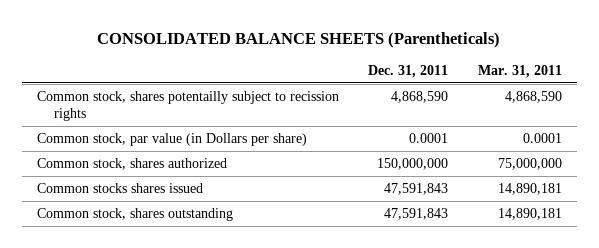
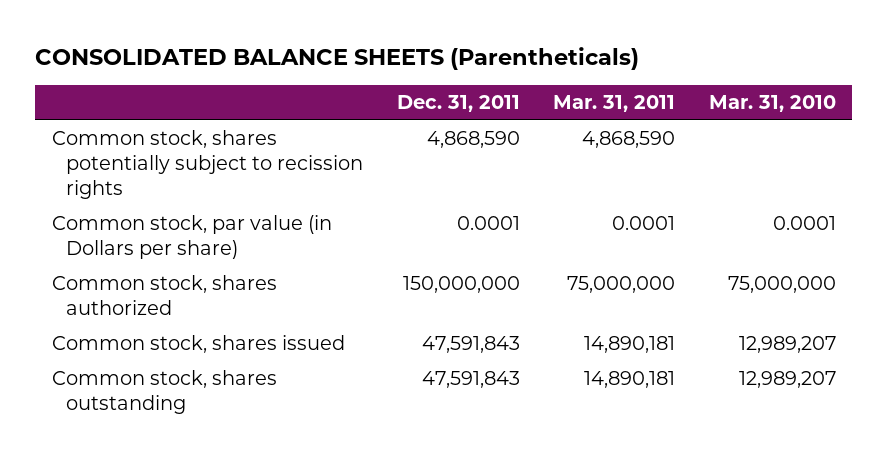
none -> [708,94,836,112] Mar. 31, 2010
[36,90,339,121] Common stock, shares potentailly subject to recission rights -> [51,130,364,200] Common stock, shares potentially subject to recission rights
[36,182,203,193] Common stocks shares issued -> [51,335,345,354] Common stock, shares issued

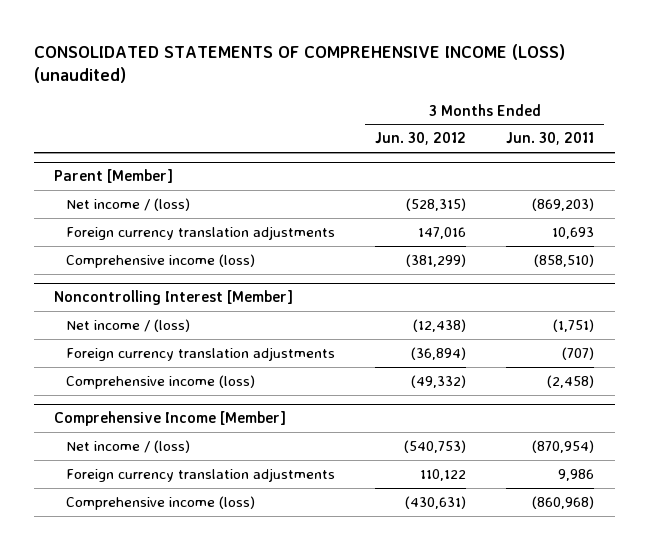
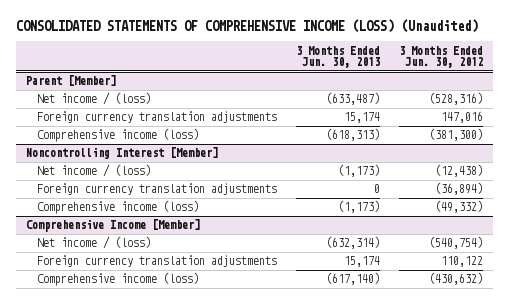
[34,43,566,84] CONSOLIDATED STATEMENTS OF COMPREHENSIVE INCOME (LOSS) (unaudited) -> [16,19,479,34] CONSOLIDATED STATEMENTS OF COMPREHENSIVE INCOME (LOSS) (Unaudited)
[506,132,595,146] Jun. 30, 2011 -> none
none -> [296,45,381,69] 3 Months Ended Jun. 30, 2013
[406,198,467,212] (528,315) -> [429,92,484,106] (528,316)
[406,254,467,268] (381,299) -> [429,128,484,142] (381,300)
[404,440,467,454] (540,753) -> [429,236,484,250] (540,754)
[405,496,467,510] (430,631) -> [429,272,484,286] (430,632)

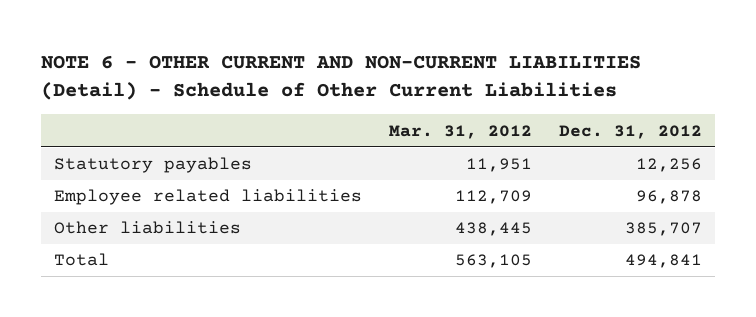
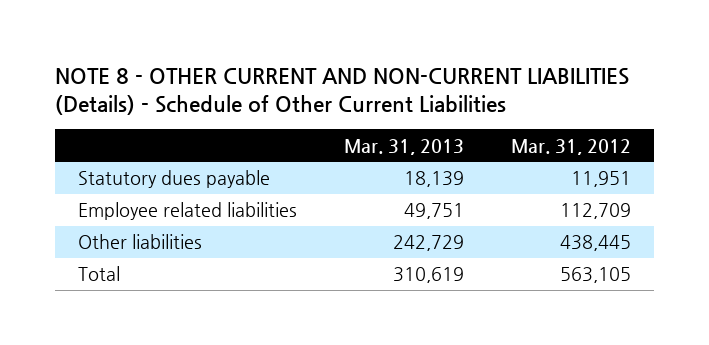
[40,55,641,101] NOTE 6 - OTHER CURRENT AND NON-CURRENT LIABILITIES (Detail) - Schedule of Other Current Liabilities -> [54,67,629,116] NOTE 8 - OTHER CURRENT AND NON-CURRENT LIABILITIES (Details) - Schedule of Other Current Liabilities
[558,124,702,139] Dec. 31, 2012 -> none
none -> [344,138,465,155] Mar. 31, 2013
[54,157,253,174] Statutory payables -> [78,170,271,189] Statutory dues payable

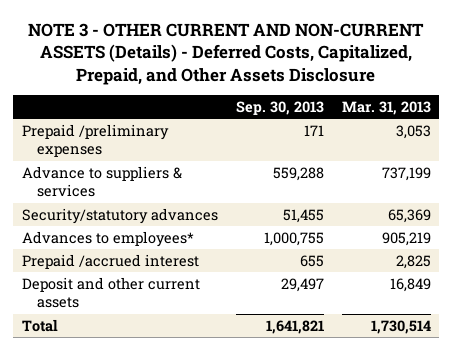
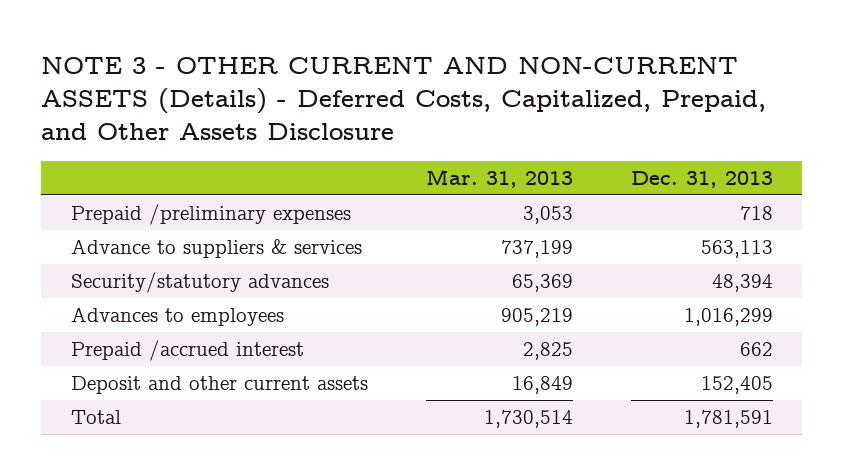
[235,101,324,116] Sep. 30, 2013 -> none
none -> [631,171,774,189] Dec. 31, 2013
[21,230,194,247] Advances to employees* -> [70,307,284,327] Advances to employees

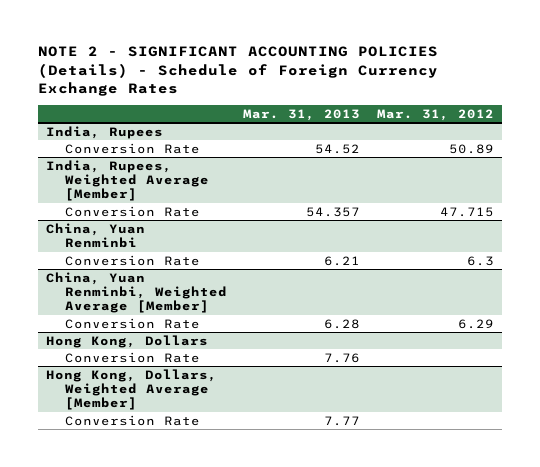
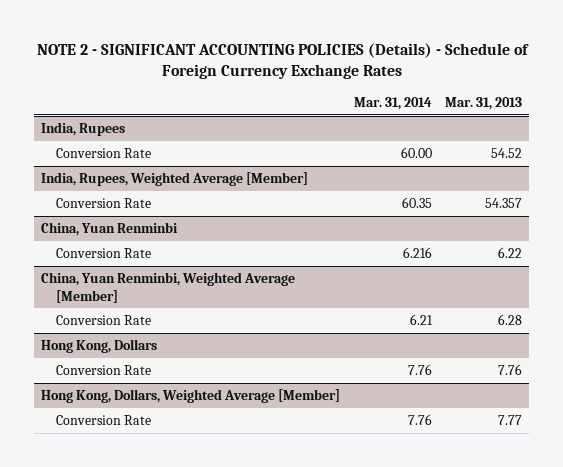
[376,108,494,121] Mar. 31, 2012 -> none
none -> [353,96,432,110] Mar. 31, 2014
[324,255,361,266] 6.21 -> [498,247,523,259] 6.22

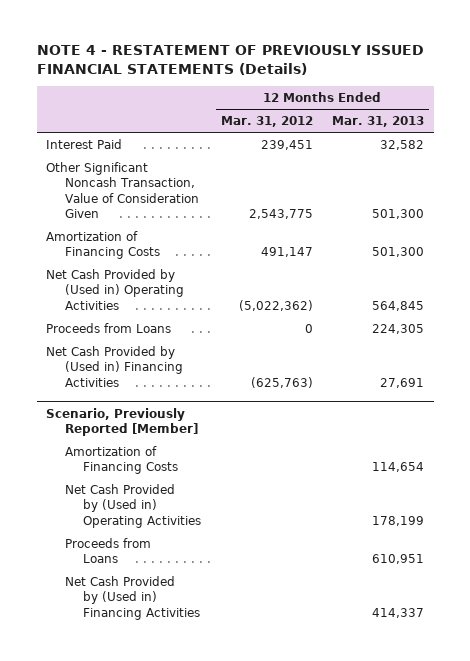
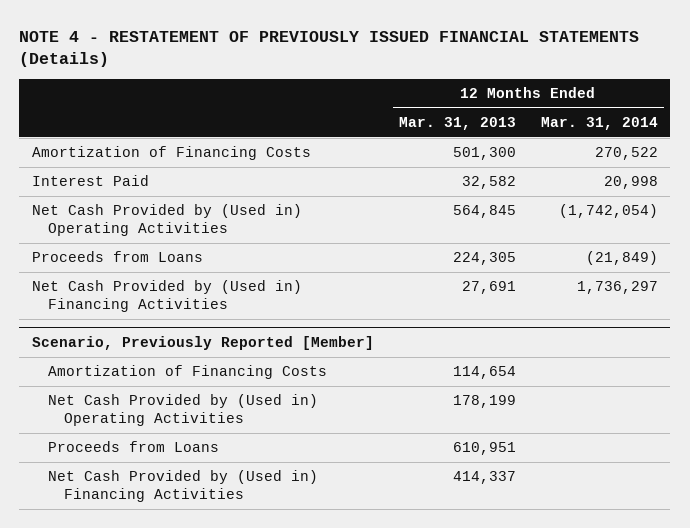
[220,116,313,128] Mar. 31, 2012 -> none
none -> [540,117,658,131] Mar. 31, 2014
[46,161,199,218] Other Significant Noncash Transaction, Value of Consideration Given -> none
[46,138,123,149] Interest Paid -> [31,175,149,187] Interest Paid

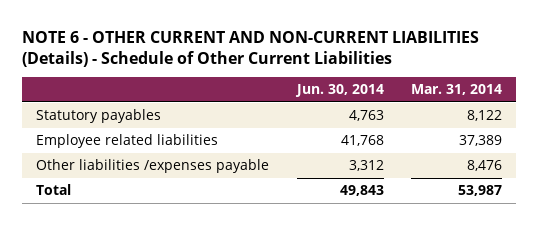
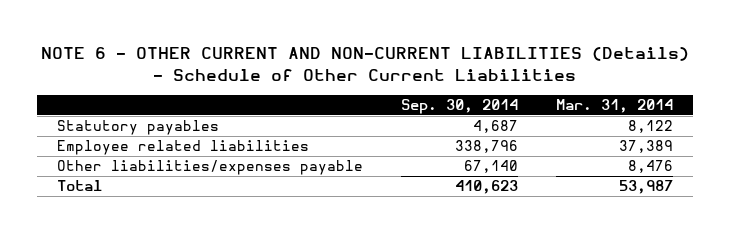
[294,84,384,98] Jun. 30, 2014 -> none
none -> [400,99,518,115] Sep. 30, 2014
[35,159,269,174] Other liabilities /expenses payable -> [56,160,363,176] Other liabilities/expenses payable

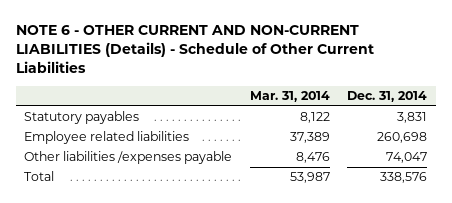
[400,99,518,115] Sep. 30, 2014 -> none
none -> [347,91,428,103] Dec. 31, 2014
[56,160,363,176] Other liabilities/expenses payable -> [24,151,233,165] Other liabilities /expenses payable

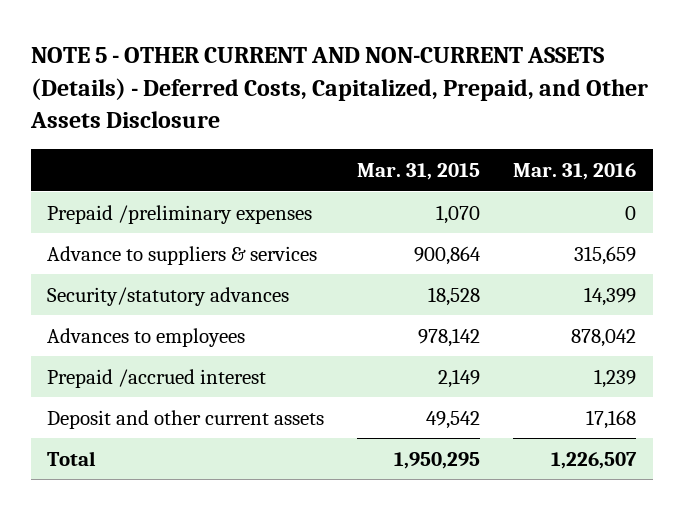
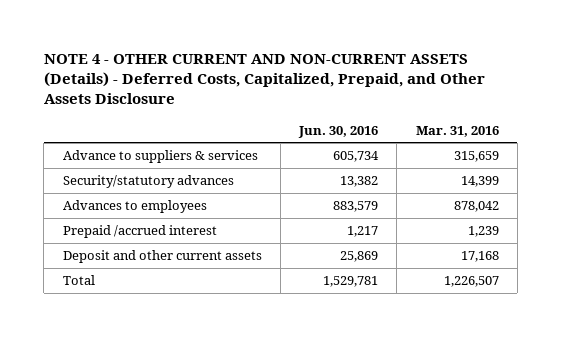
[29,47,648,129] NOTE 5 - OTHER CURRENT AND NON-CURRENT ASSETS (Details) - Deferred Costs, Capitalized, Prepaid, and Other Assets Disclosure -> [43,54,485,105] NOTE 4 - OTHER CURRENT AND NON-CURRENT ASSETS (Details) - Deferred Costs, Capitalized, Prepaid, and Other Assets Disclosure
[357,163,481,181] Mar. 31, 2015 -> none
none -> [298,125,379,138] Jun. 30, 2016
[47,204,313,224] Prepaid /preliminary expenses -> none

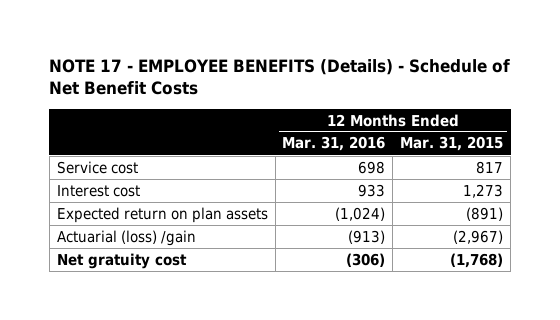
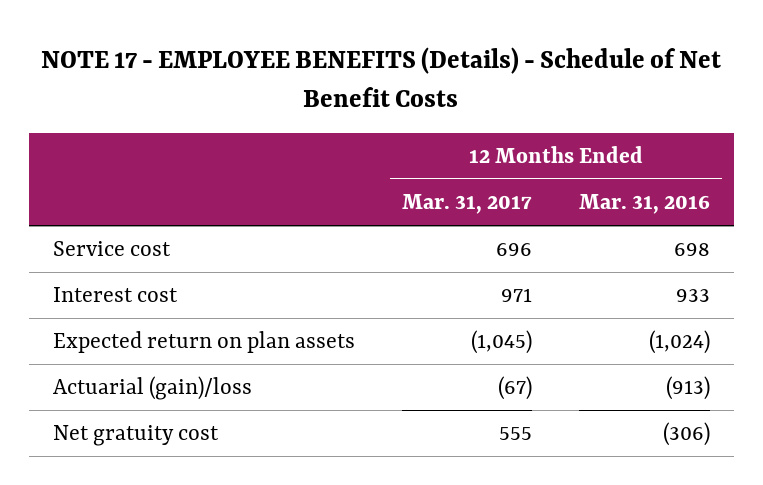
[400,136,504,152] Mar. 31, 2015 -> none
none -> [401,194,532,215] Mar. 31, 2017
[56,229,196,246] Actuarial (loss) /gain -> [52,376,252,401] Actuarial (gain)/loss

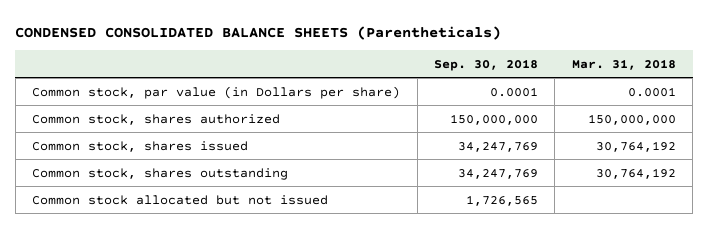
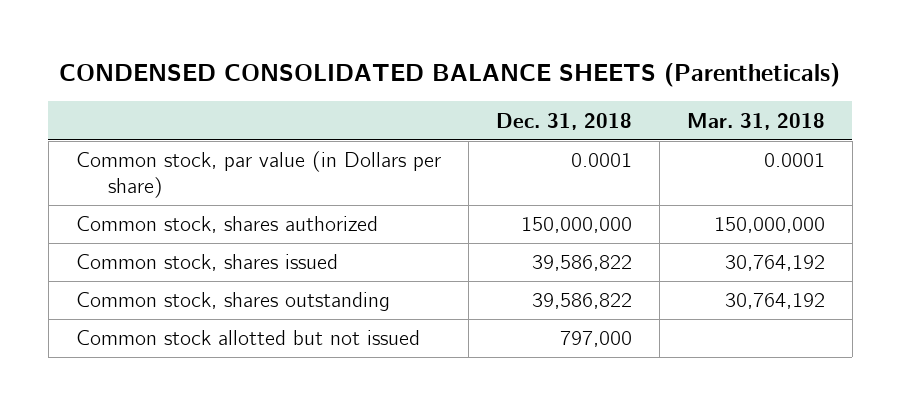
[434,58,539,71] Sep. 30, 2018 -> none
none -> [495,112,632,130] Dec. 31, 2018
[32,194,329,205] Common stock allocated but not issued -> [75,330,420,346] Common stock allotted but not issued

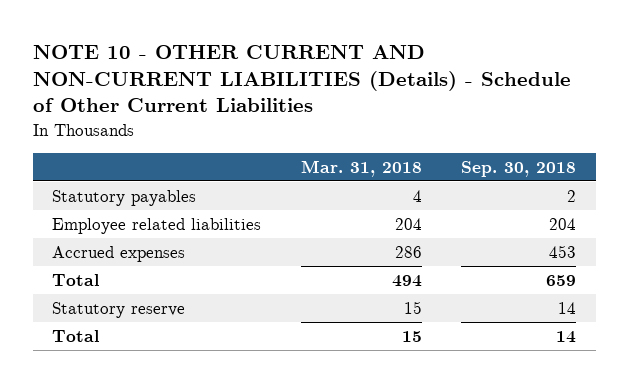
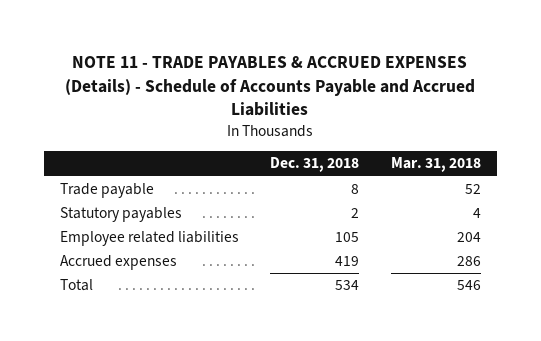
[32,45,571,113] NOTE 10 - OTHER CURRENT AND NON-CURRENT LIABILITIES (Details) - Schedule of Other Current Liabilities -> [65,55,476,117] NOTE 11 - TRADE PAYABLES & ACCRUED EXPENSES (Details) - Schedule of Accounts Payable and Accrued Liabilities
[461,160,577,177] Sep. 30, 2018 -> none
none -> [270,157,360,173] Dec. 31, 2018
none -> [59,183,154,199] Trade payable
[52,301,186,318] Statutory reserve -> none
[52,329,100,342] Total -> none
[391,274,422,287] 494 -> [456,280,481,291] 546

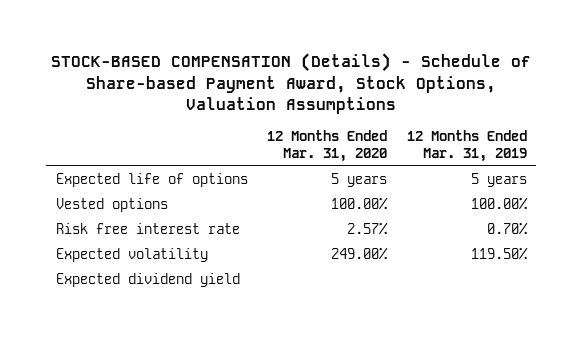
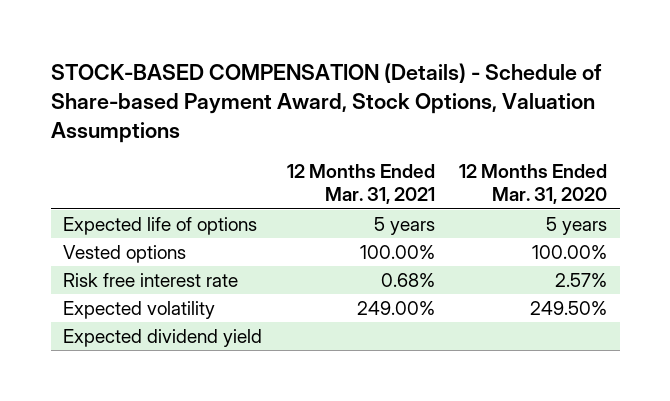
[406,129,527,163] 12 Months Ended Mar. 31, 2019 -> none
none -> [286,164,435,205] 12 Months Ended Mar. 31, 2021
[331,247,389,261] 249.00% -> [530,300,608,315] 249.50%

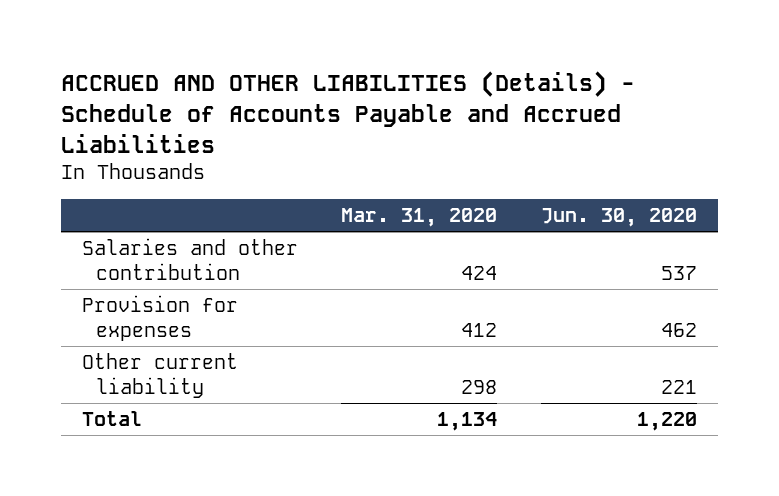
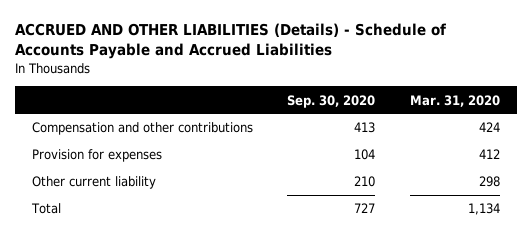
[540,208,697,228] Jun. 30, 2020 -> none
none -> [287,94,376,108] Sep. 30, 2020
[82,238,299,281] Salaries and other contribution -> [31,122,253,136] Compensation and other contributions

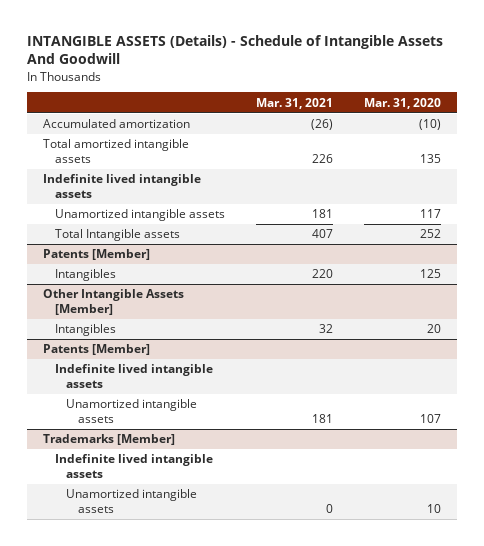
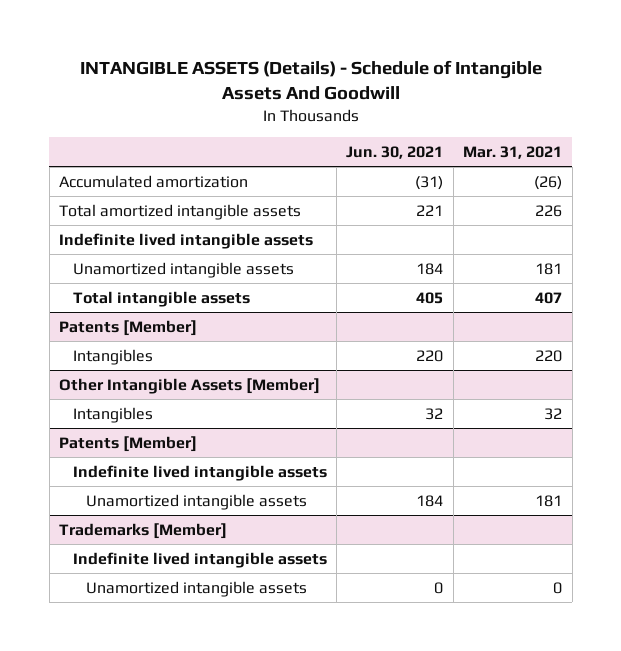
[364,97,442,109] Mar. 31, 2020 -> none
none -> [346,146,444,160] Jun. 30, 2021
[54,229,180,242] Total Intangible assets -> [72,290,250,307] Total intangible assets

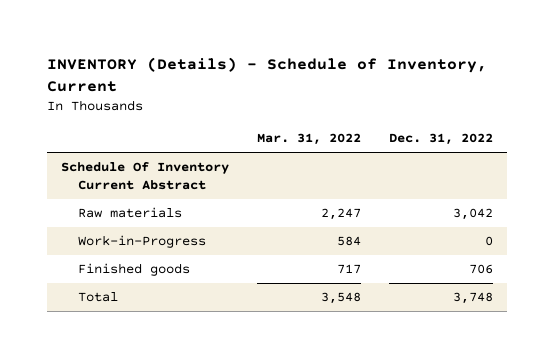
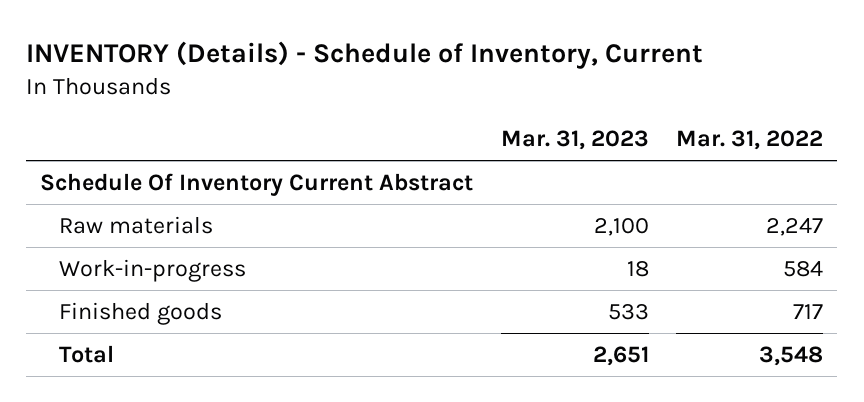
[388,133,493,146] Dec. 31, 2022 -> none
none -> [500,129,649,150] Mar. 31, 2023
[77,235,206,249] Work-in-Progress -> [58,258,246,282] Work-in-progress

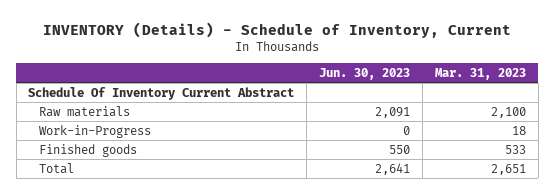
[676,129,824,150] Mar. 31, 2022 -> none
none -> [319,67,411,80] Jun. 30, 2023
[58,258,246,282] Work-in-progress -> [38,124,151,138] Work-in-Progress

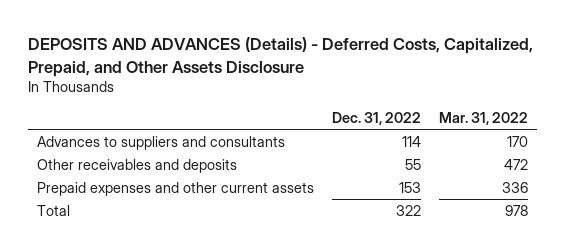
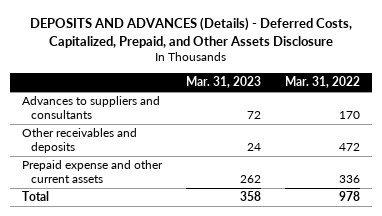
[331,112,421,126] Dec. 31, 2022 -> none
none -> [186,76,262,89] Mar. 31, 2023
[36,181,314,196] Prepaid expenses and other current assets -> [22,160,164,183] Prepaid expense and other current assets

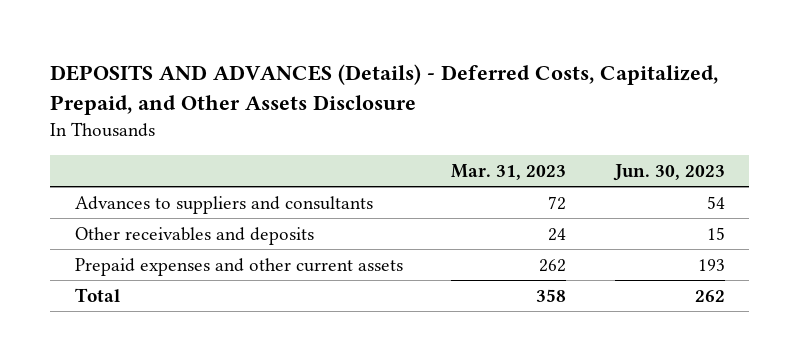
[284,76,360,89] Mar. 31, 2022 -> none
none -> [613,163,726,181] Jun. 30, 2023
[22,160,164,183] Prepaid expense and other current assets -> [74,257,403,276] Prepaid expenses and other current assets

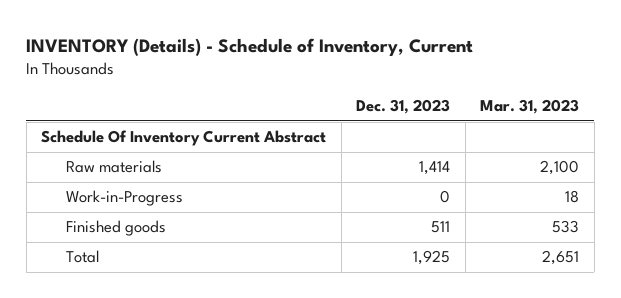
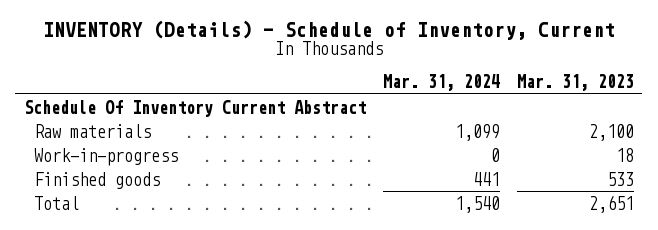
[356,99,451,115] Dec. 31, 2023 -> none
none -> [382,73,500,91] Mar. 31, 2024
[65,190,183,207] Work-in-Progress -> [34,147,179,166] Work-in-progress

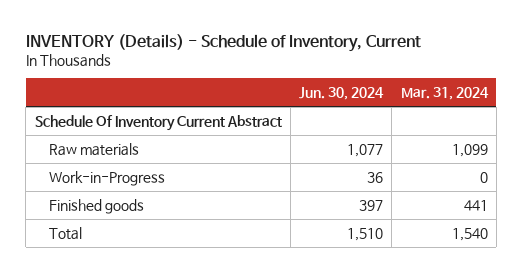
[516,73,634,91] Mar. 31, 2023 -> none
none -> [299,87,385,101] Jun. 30, 2024
[34,147,179,166] Work-in-progress -> [49,170,166,186] Work-in-Progress

